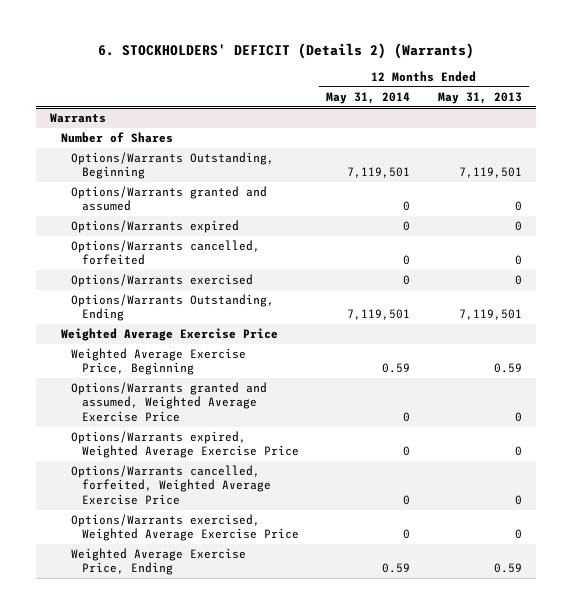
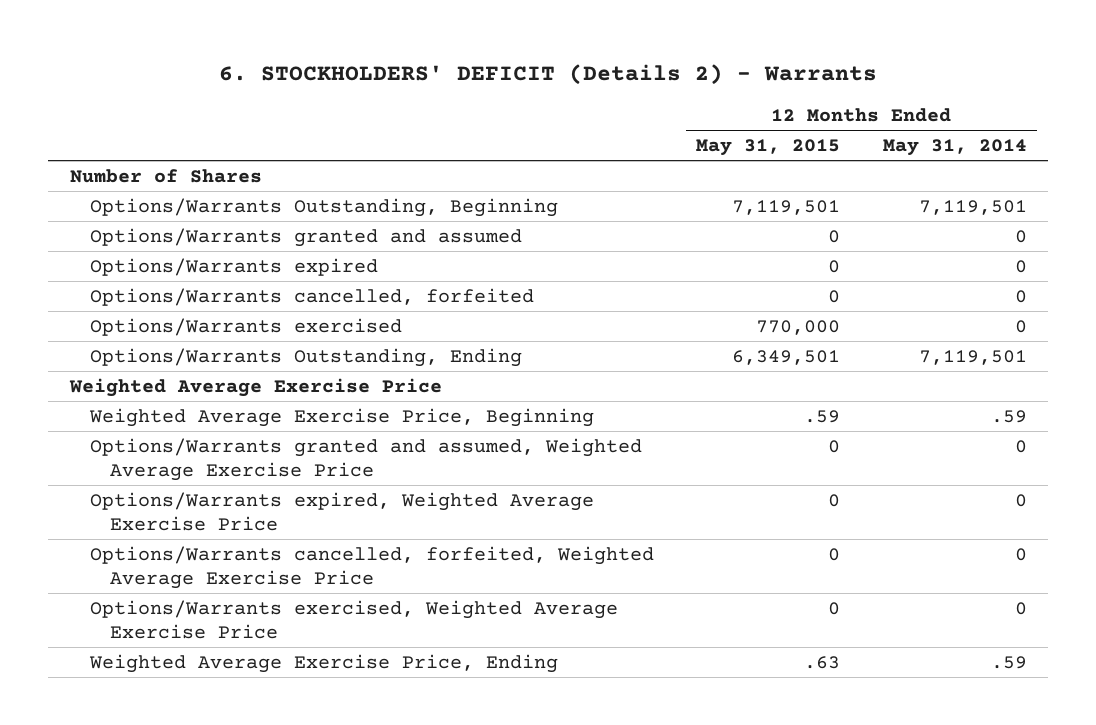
[98,42,475,59] 6. STOCKHOLDERS' DEFICIT (Details 2) (Warrants) -> [219,63,878,85] 6. STOCKHOLDERS' DEFICIT (Details 2) - Warrants
[438,92,523,105] May 31, 2013 -> none
none -> [696,138,841,156] May 31, 2015
[50,113,107,124] Warrants -> none
[382,363,411,374] 0.59 -> [990,409,1027,423] .59
[382,563,411,574] 0.59 -> [990,655,1027,669] .59

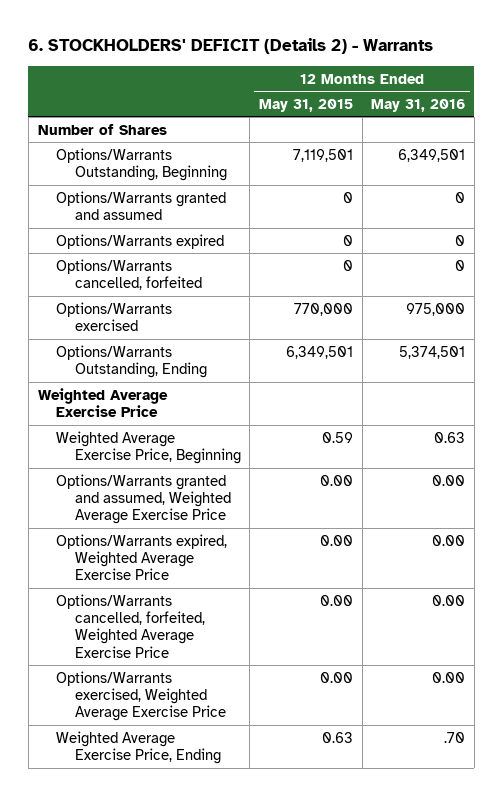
[882,138,1027,156] May 31, 2014 -> none
none -> [371,98,466,112] May 31, 2016
[804,409,841,423] .59 -> [322,431,354,443] 0.59
[828,439,841,453] 0 -> [320,474,354,486] 0.00
[828,493,841,507] 0 -> [320,534,354,546] 0.00
[828,547,841,561] 0 -> [320,594,354,606] 0.00
[828,601,841,615] 0 -> [320,671,354,683] 0.00
[804,655,841,669] .63 -> [322,731,354,743] 0.63

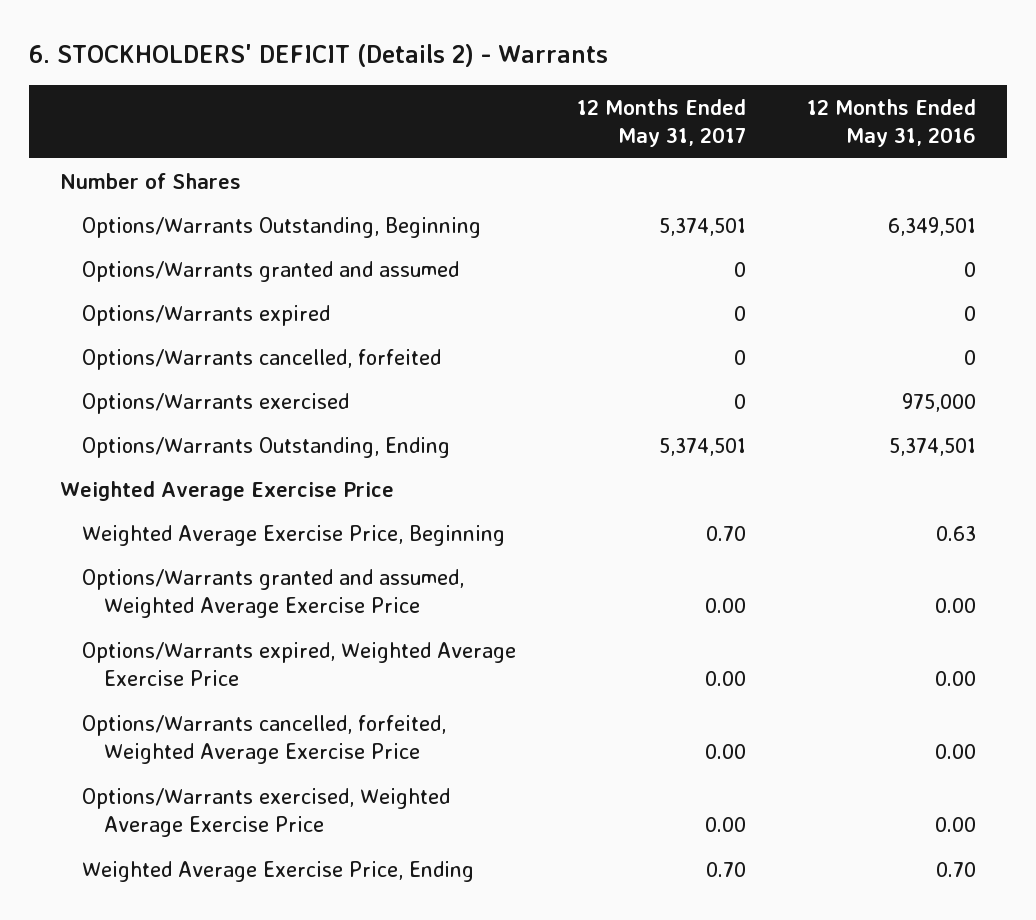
[259,98,354,112] May 31, 2015 -> none
none -> [577,98,747,147] 12 Months Ended May 31, 2017
[444,731,466,743] .70 -> [936,861,977,877] 0.70

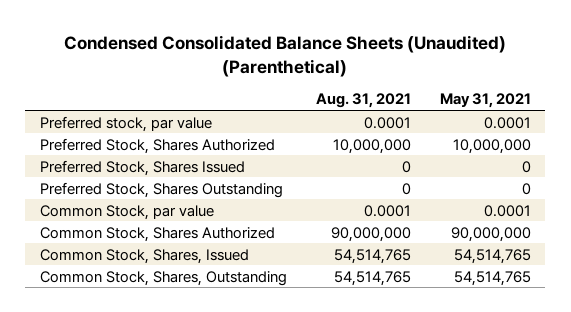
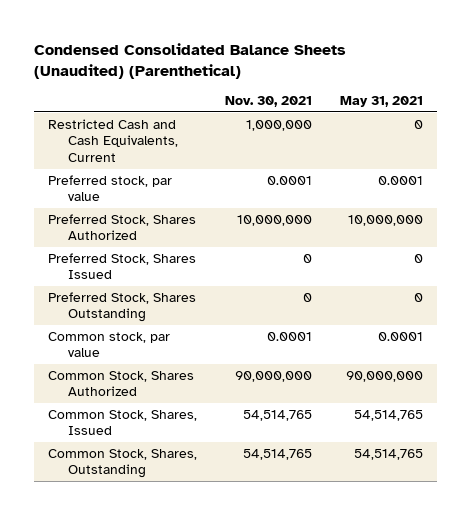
[315,93,411,109] Aug. 31, 2021 -> none
none -> [225,95,313,107] Nov. 30, 2021
none -> [48,118,178,163] Restricted Cash and Cash Equivalents, Current
[39,204,214,220] Common Stock, par value -> [48,331,171,358] Common stock, par value

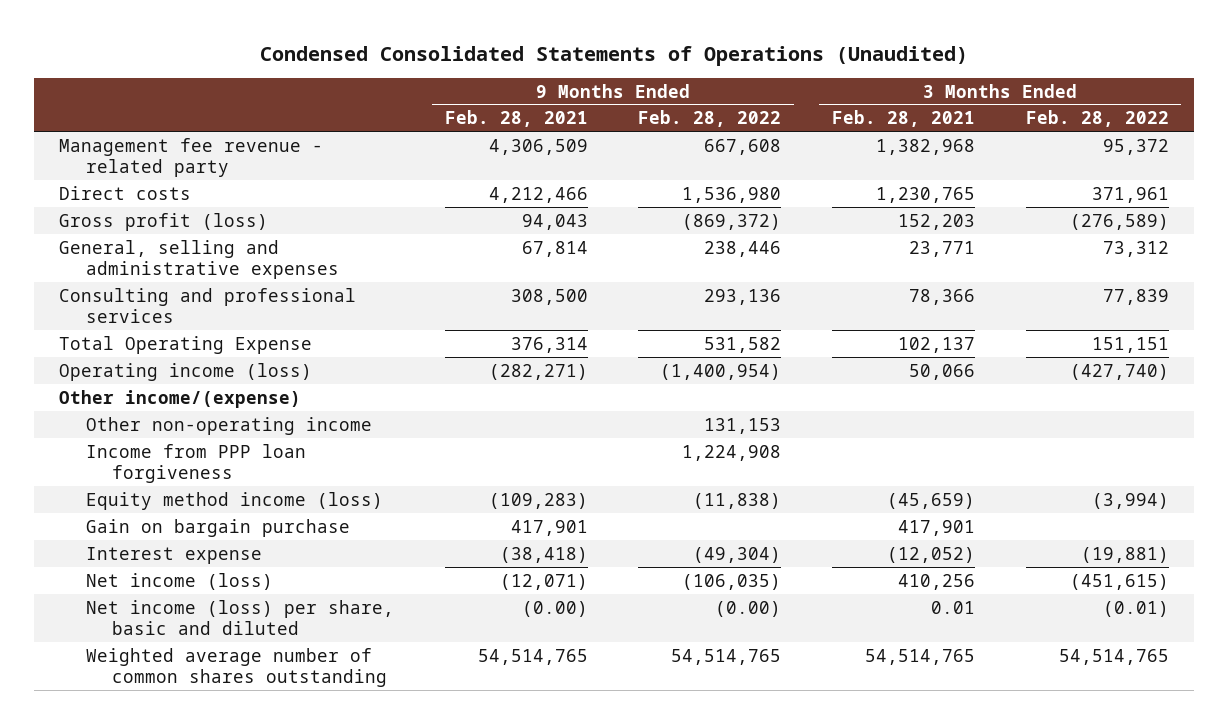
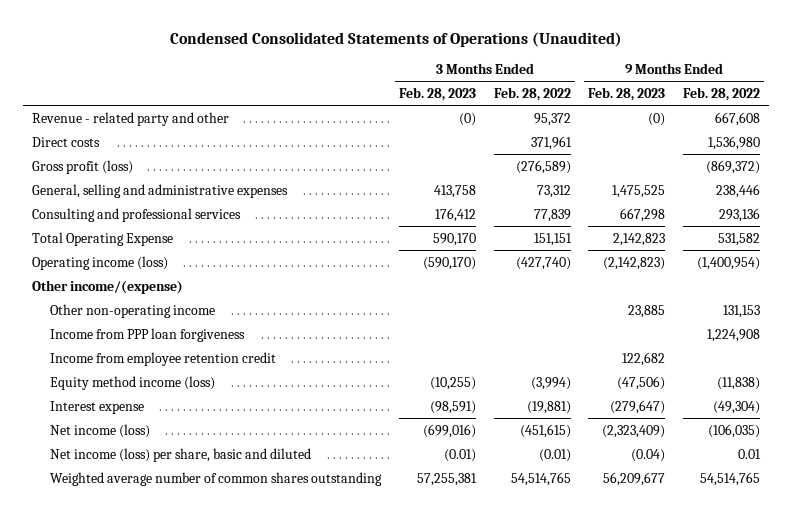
[444,110,588,128] Feb. 28, 2021 -> none
[832,110,976,128] Feb. 28, 2021 -> none
none -> [398,86,476,101] Feb. 28, 2023
none -> [588,86,666,101] Feb. 28, 2023
[59,137,324,178] Management fee revenue - related party -> [31,111,229,126] Revenue - related party and other
none -> [50,351,277,366] Income from employee retention credit
[85,518,350,537] Gain on bargain purchase -> none
[715,600,782,617] (0.00) -> [737,448,761,459] 0.01

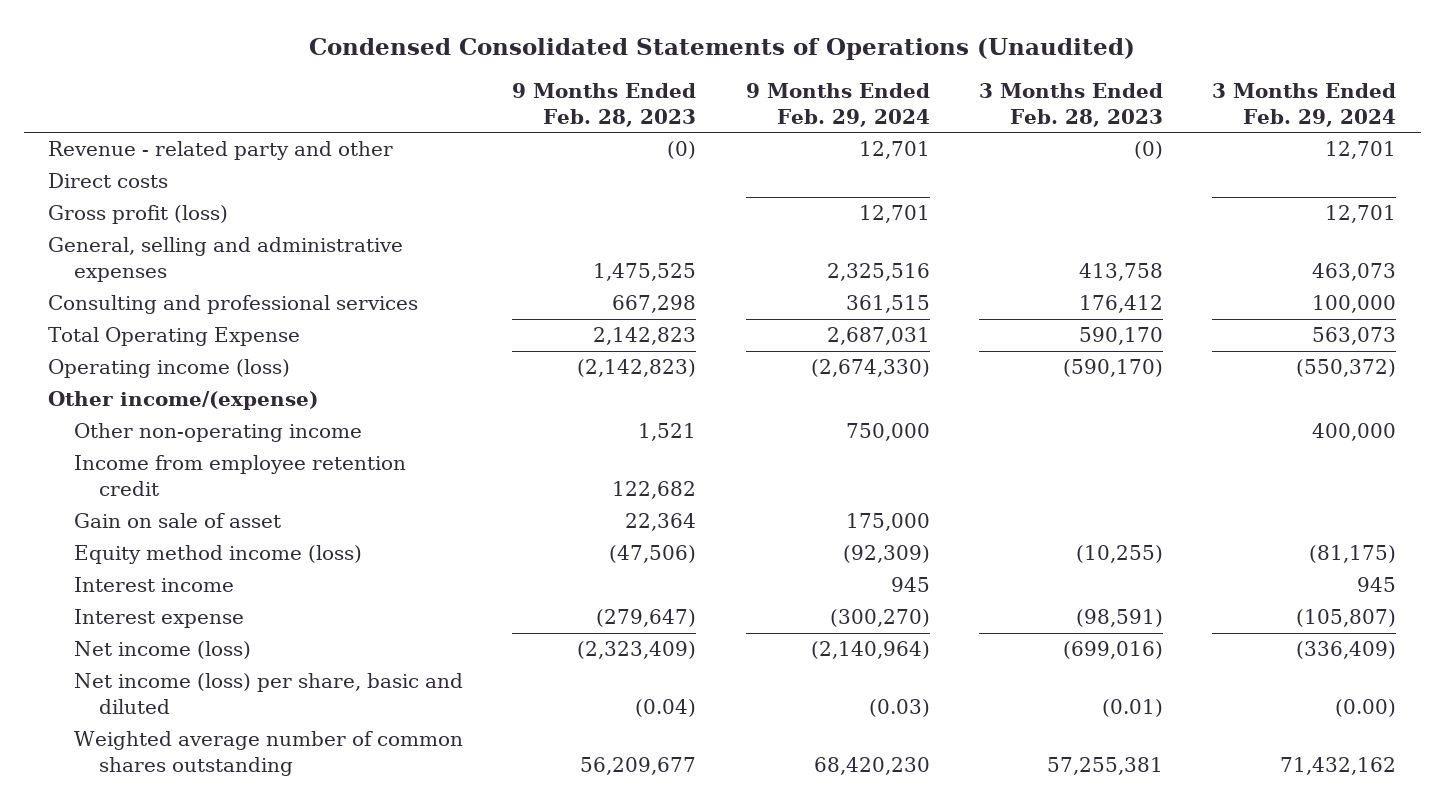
[493,86,571,101] Feb. 28, 2022 -> none
[682,86,760,101] Feb. 28, 2022 -> none
none -> [745,83,930,127] 9 Months Ended Feb. 29, 2024
none -> [1212,83,1397,127] 3 Months Ended Feb. 29, 2024
[50,327,246,342] Income from PPP loan forgiveness -> none
[628,304,666,318] 23,885 -> [638,423,697,442] 1,521
none -> [73,513,281,529] Gain on sale of asset
none -> [73,577,234,593] Interest income

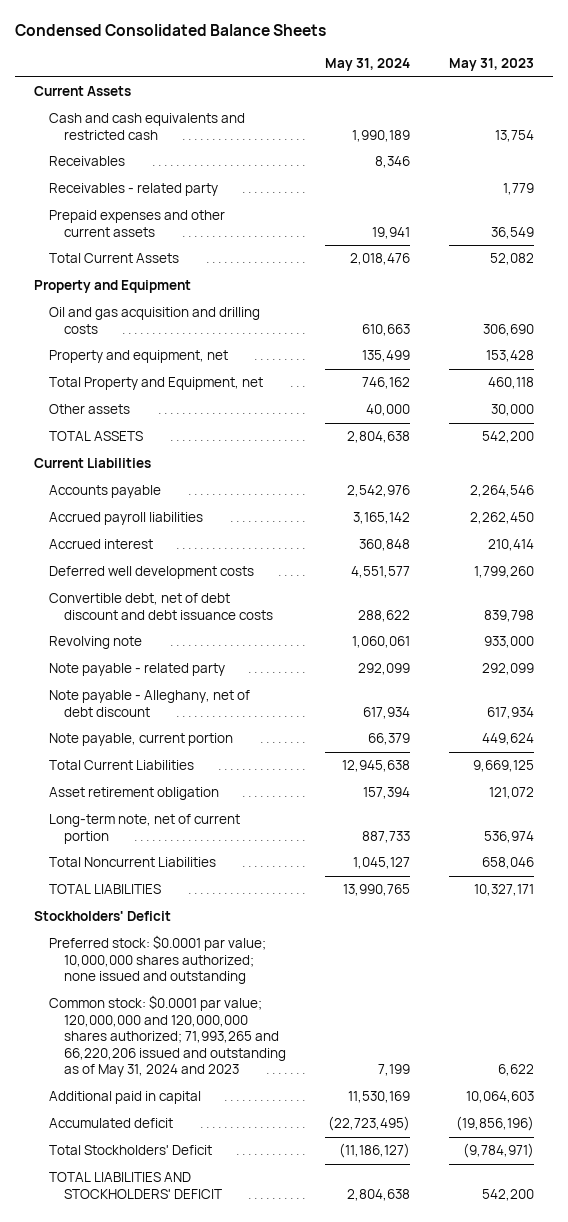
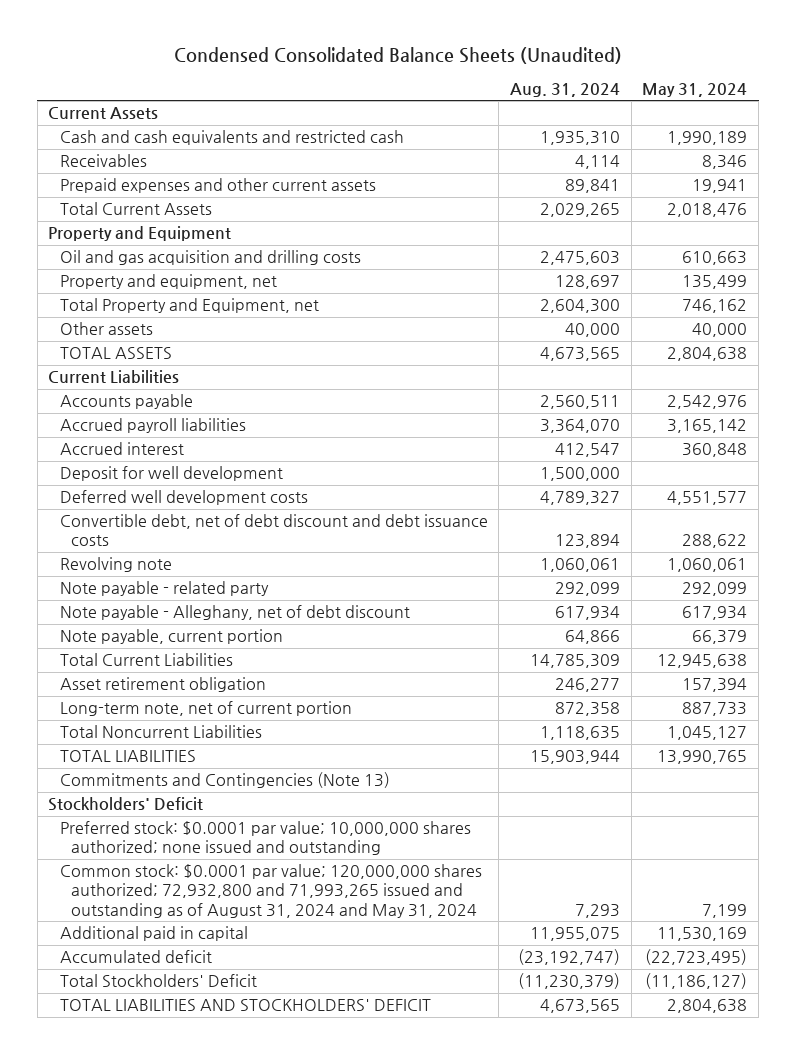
[14,24,326,37] Condensed Consolidated Balance Sheets -> [173,47,622,65] Condensed Consolidated Balance Sheets (Unaudited)
[448,58,534,72] May 31, 2023 -> none
none -> [510,82,621,97] Aug. 31, 2024
[49,183,219,197] Receivables - related party -> none
none -> [59,466,283,482] Deposit for well development
none -> [59,772,390,789] Commitments and Contingencies (Note 13)
[49,995,286,1078] Common stock: $0.0001 par value; 120,000,000 and 120,000,000 shares authorized; 71,993,265 and 66,220,206 issued and outstanding as of May 31, 2024 and 2023 -> [59,864,482,918] Common stock: $0.0001 par value; 120,000,000 shares authorized; 72,932,800 and 71,993,265 issued and outstanding as of August 31, 2024 and May 31, 2024

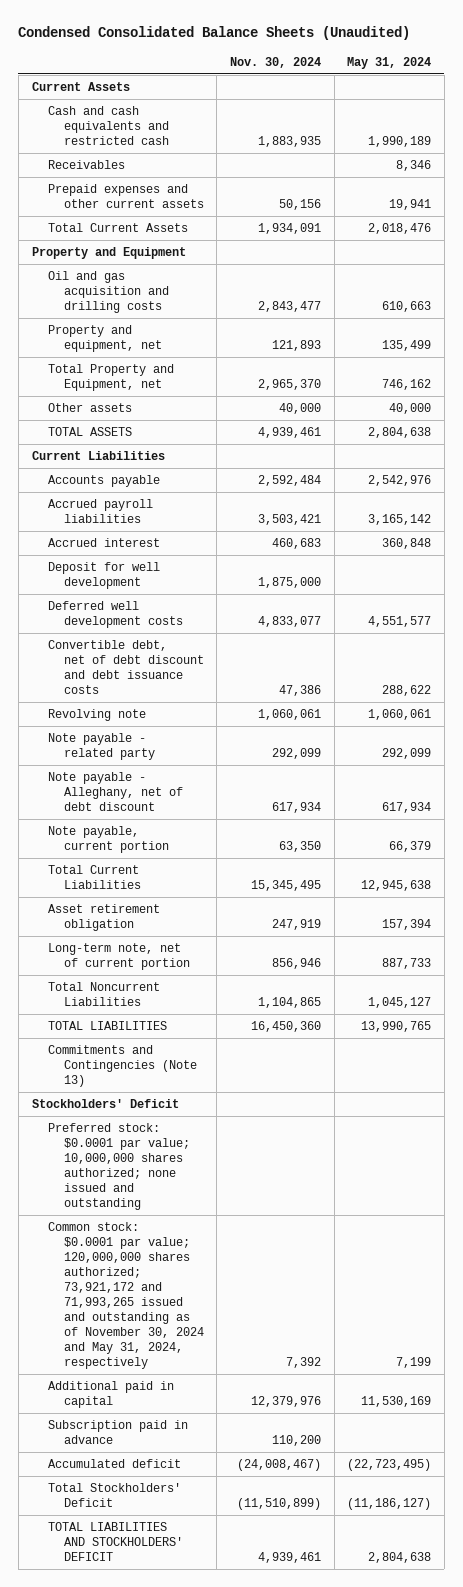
[510,82,621,97] Aug. 31, 2024 -> none
none -> [229,56,321,68] Nov. 30, 2024
[59,864,482,918] Common stock: $0.0001 par value; 120,000,000 shares authorized; 72,932,800 and 71,993,265 issued and outstanding as of August 31, 2024 and May 31, 2024 -> [47,1221,204,1370] Common stock: $0.0001 par value; 120,000,000 shares authorized; 73,921,172 and 71,993,265 issued and outstanding as of November 30, 2024 and May 31, 2024, respectively
none -> [47,1419,188,1444] Subscription paid in advance

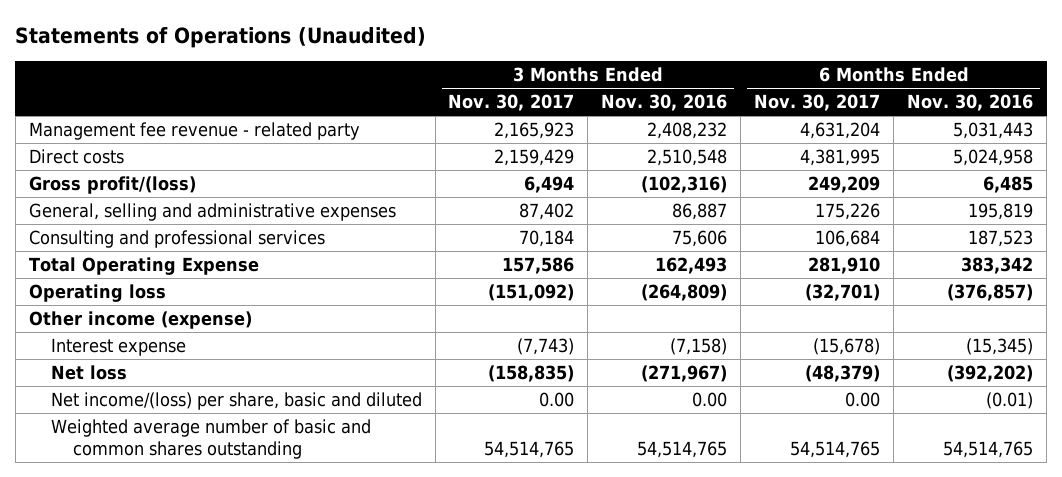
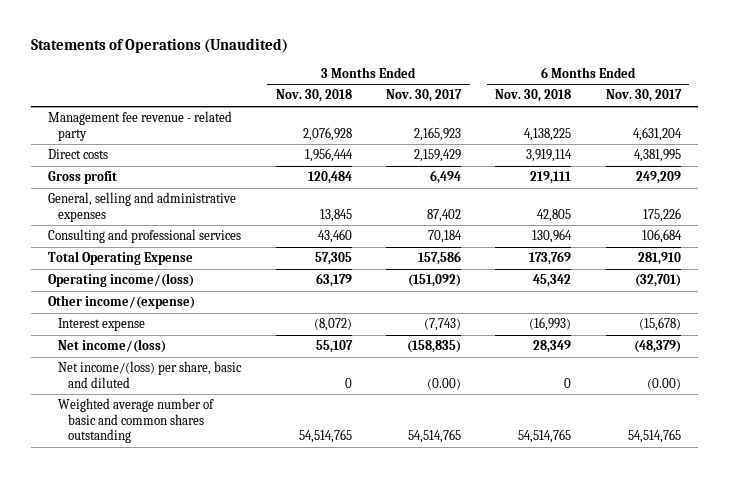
[601,94,728,112] Nov. 30, 2016 -> none
[907,94,1034,112] Nov. 30, 2016 -> none
none -> [275,89,352,103] Nov. 30, 2018
none -> [495,89,572,103] Nov. 30, 2018
[28,176,196,195] Gross profit/(loss) -> [48,171,118,185] Gross profit
[28,284,166,303] Operating loss -> [48,273,195,288] Operating income/(loss)
[28,311,252,330] Other income (expense) -> [48,295,196,310] Other income/(expense)
[50,365,127,381] Net loss -> [58,339,167,354] Net income/(loss)
[539,392,575,408] 0.00 -> [427,377,462,390] (0.00)
[845,392,881,408] 0.00 -> [646,377,681,390] (0.00)

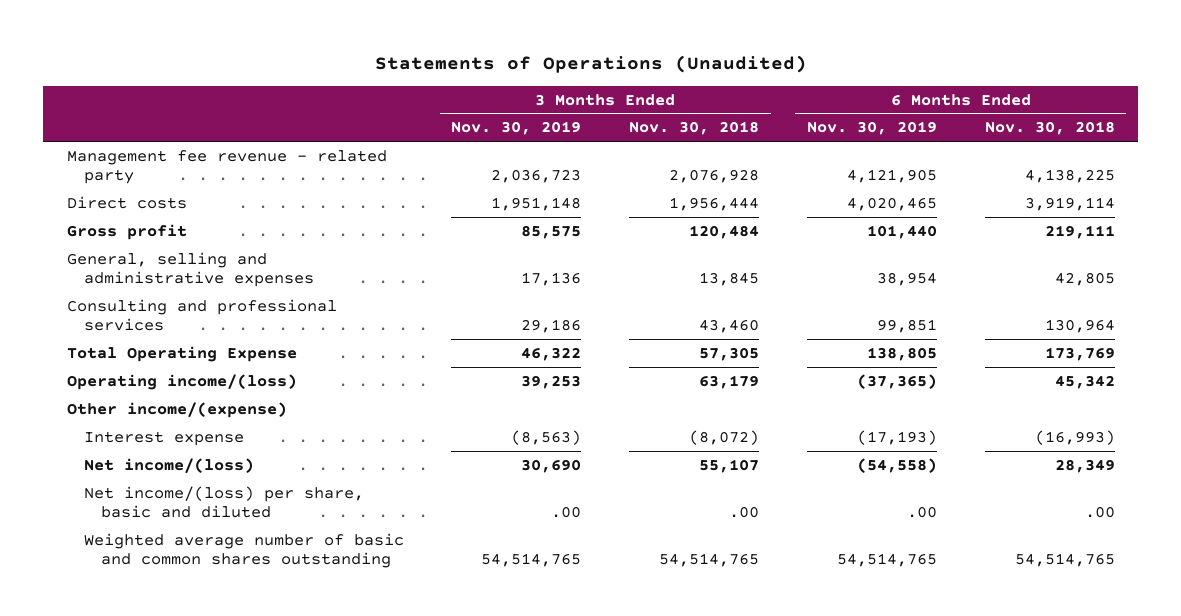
[386,89,463,103] Nov. 30, 2017 -> none
[605,89,682,103] Nov. 30, 2017 -> none
none -> [451,121,582,136] Nov. 30, 2019
none -> [806,121,937,136] Nov. 30, 2019
[344,377,352,388] 0 -> [729,506,760,519] .00
[564,377,572,388] 0 -> [1084,506,1115,519] .00

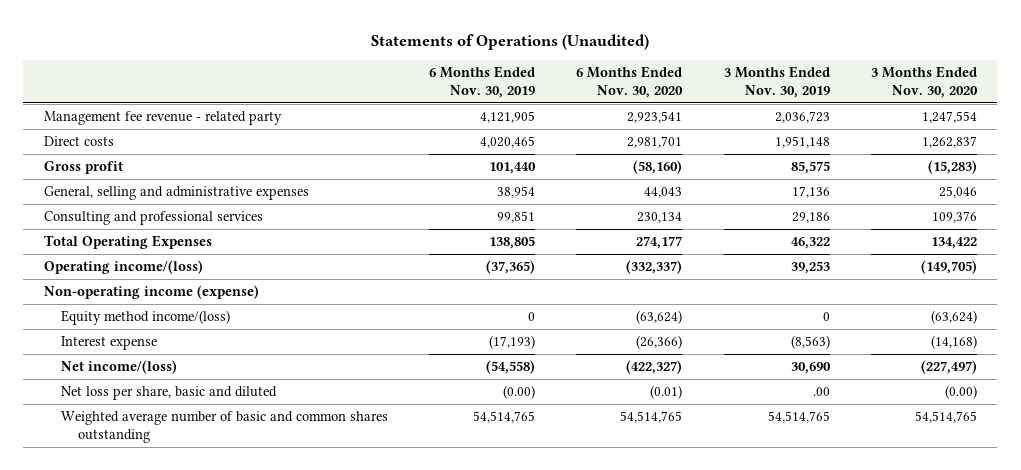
[629,121,760,136] Nov. 30, 2018 -> none
[984,121,1115,136] Nov. 30, 2018 -> none
none -> [576,65,684,99] 6 Months Ended Nov. 30, 2020
none -> [870,65,978,99] 3 Months Ended Nov. 30, 2020
[66,345,297,362] Total Operating Expense -> [44,235,213,250] Total Operating Expenses
[66,401,287,418] Other income/(expense) -> [44,285,260,300] Non-operating income (expense)
none -> [60,310,230,326] Equity method income/(loss)
[83,485,364,519] Net income/(loss) per share, basic and diluted -> [60,386,277,401] Net loss per share, basic and diluted
[906,506,937,519] .00 -> [503,385,536,400] (0.00)

